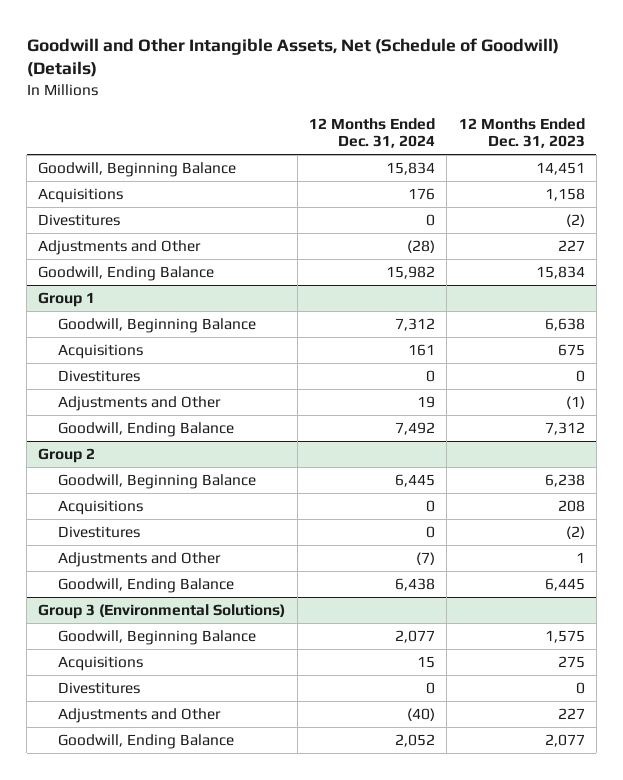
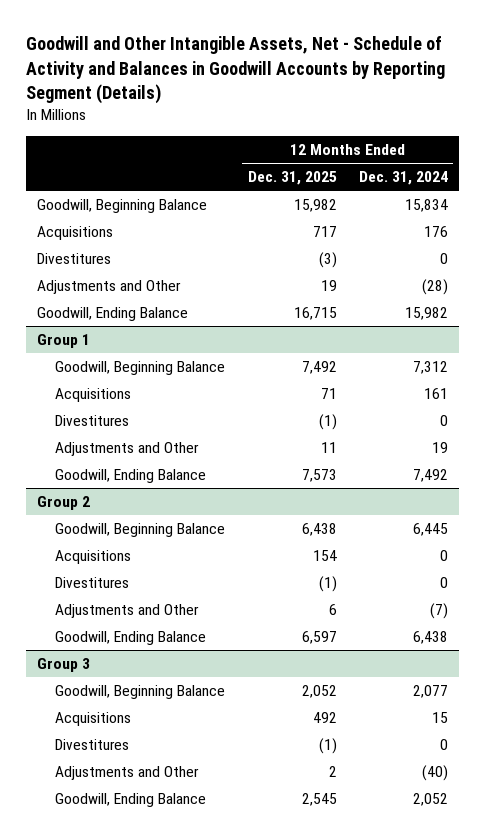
[26,37,559,78] Goodwill and Other Intangible Assets, Net (Schedule of Goodwill) (Details) -> [25,36,445,105] Goodwill and Other Intangible Assets, Net - Schedule of Activity and Balances in Goodwill Accounts by Reporting Segment (Details)
[458,117,585,149] 12 Months Ended Dec. 31, 2023 -> none
none -> [247,171,337,186] Dec. 31, 2025
[38,603,286,619] Group 3 (Environmental Solutions) -> [37,658,91,673] Group 3

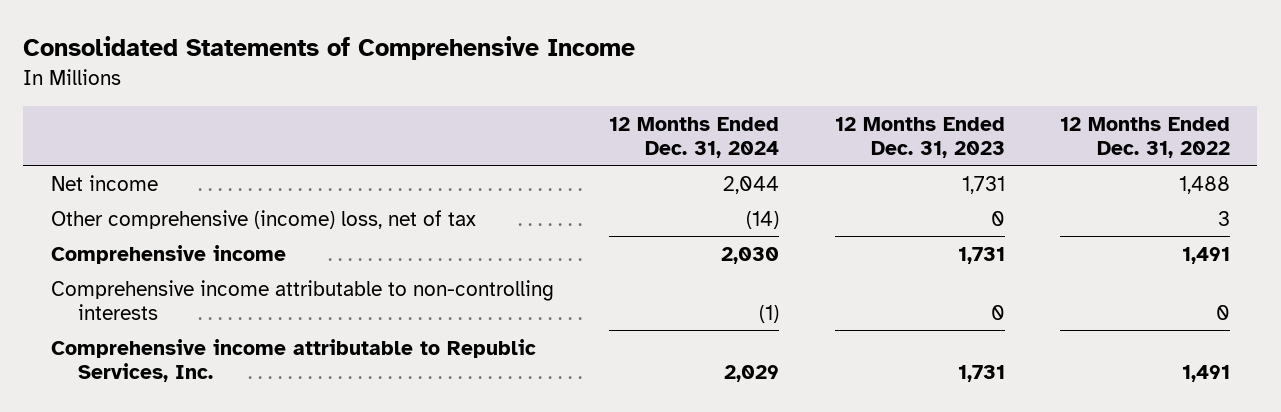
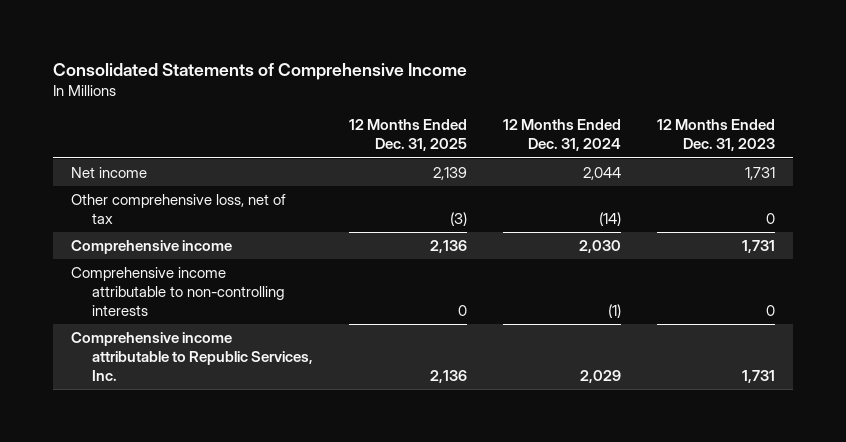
[1059,116,1230,159] 12 Months Ended Dec. 31, 2022 -> none
none -> [349,119,468,152] 12 Months Ended Dec. 31, 2025
[51,209,477,229] Other comprehensive (income) loss, net of tax -> [70,194,286,225] Other comprehensive loss, net of tax

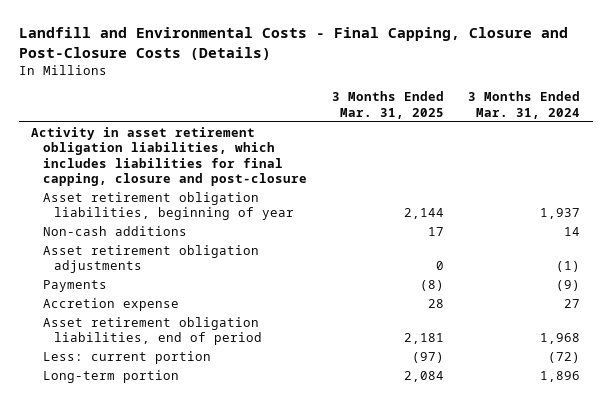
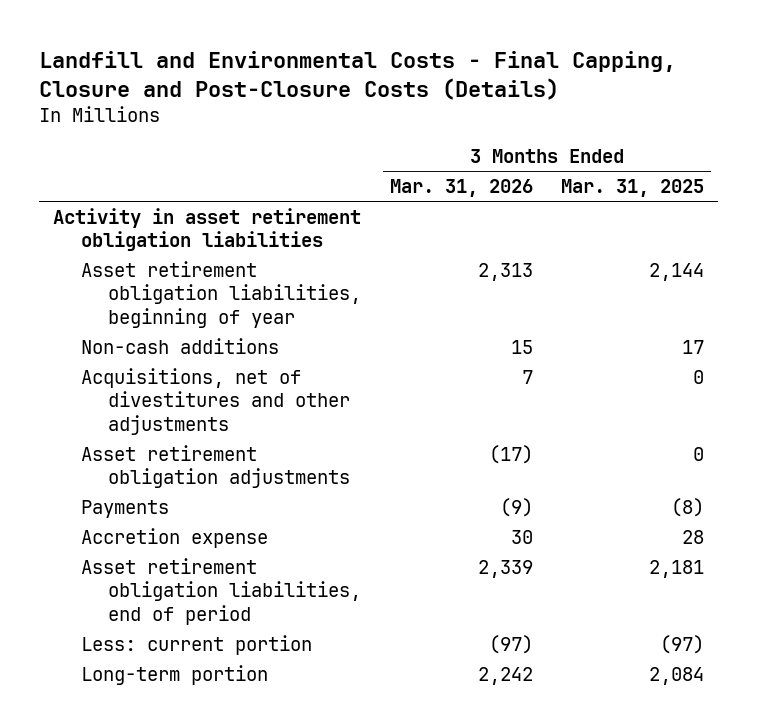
[468,91,581,119] 3 Months Ended Mar. 31, 2024 -> none
none -> [389,179,533,198] Mar. 31, 2026
[31,126,307,187] Activity in asset retirement obligation liabilities, which includes liabilities for final capping, closure and post-closure -> [52,207,361,252] Activity in asset retirement obligation liabilities
none -> [80,367,351,435] Acquisitions, net of divestitures and other adjustments

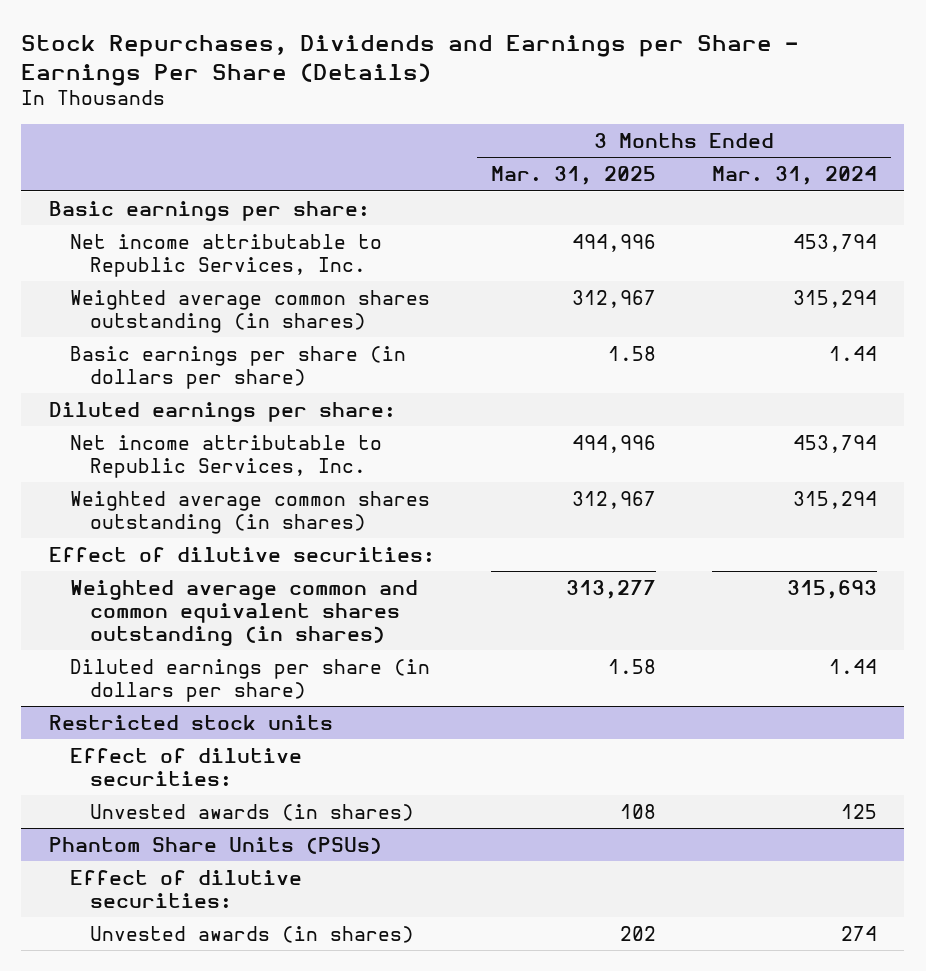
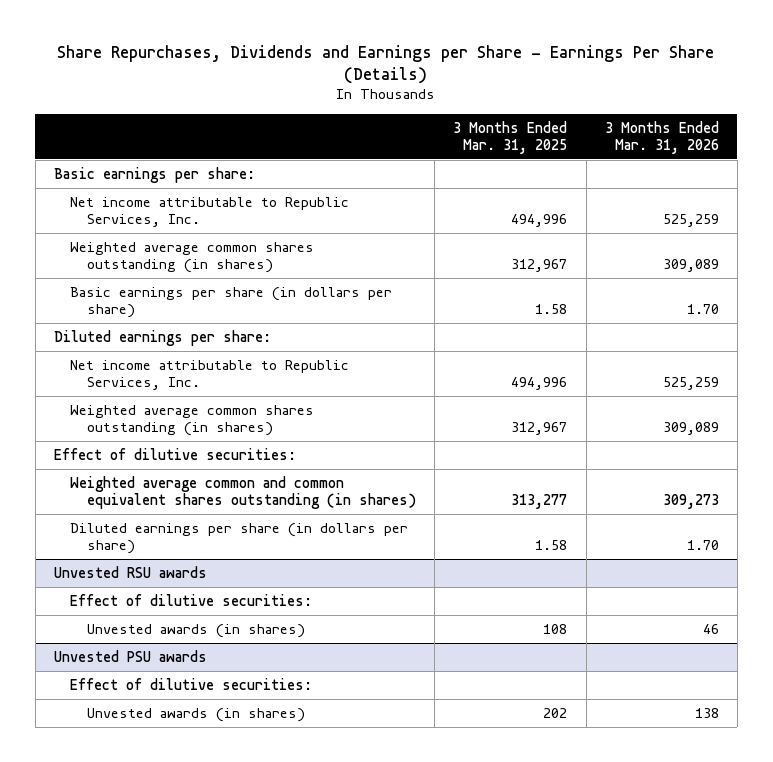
[21,34,799,86] Stock Repurchases, Dividends and Earnings per Share - Earnings Per Share (Details) -> [57,44,715,84] Share Repurchases, Dividends and Earnings per Share - Earnings Per Share (Details)
[711,166,877,186] Mar. 31, 2024 -> none
none -> [604,120,719,154] 3 Months Ended Mar. 31, 2026
[49,714,334,730] Restricted stock units -> [53,565,207,578] Unvested RSU awards
[49,836,383,854] Phantom Share Units (PSUs) -> none
none -> [53,649,207,662] Unvested PSU awards

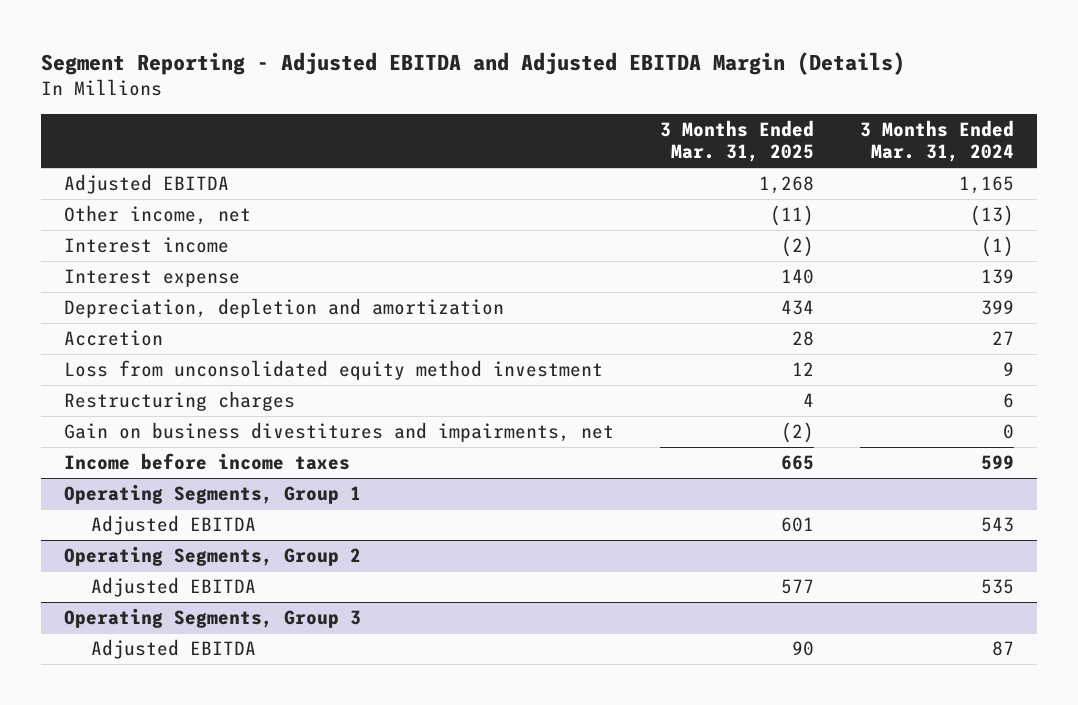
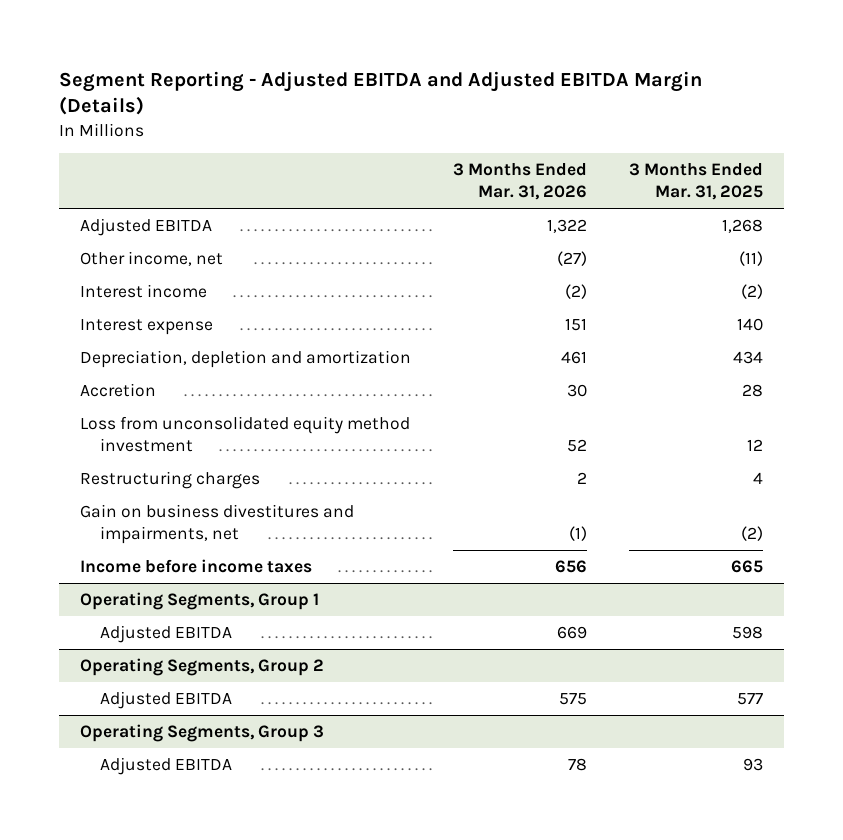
[859,120,1014,163] 3 Months Ended Mar. 31, 2024 -> none
none -> [452,163,587,201] 3 Months Ended Mar. 31, 2026
[780,517,814,533] 601 -> [731,626,763,640] 598
[791,641,814,657] 90 -> [742,758,763,772] 93

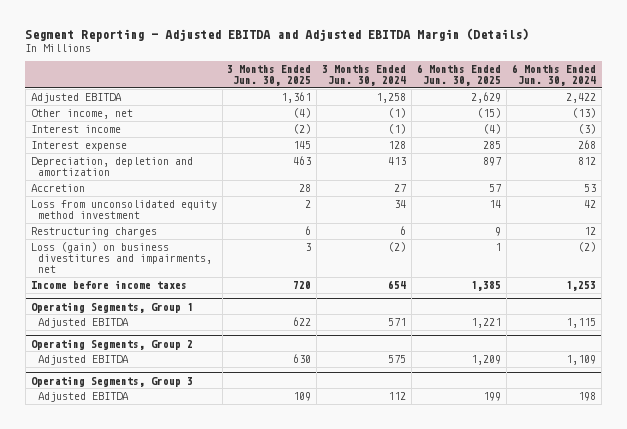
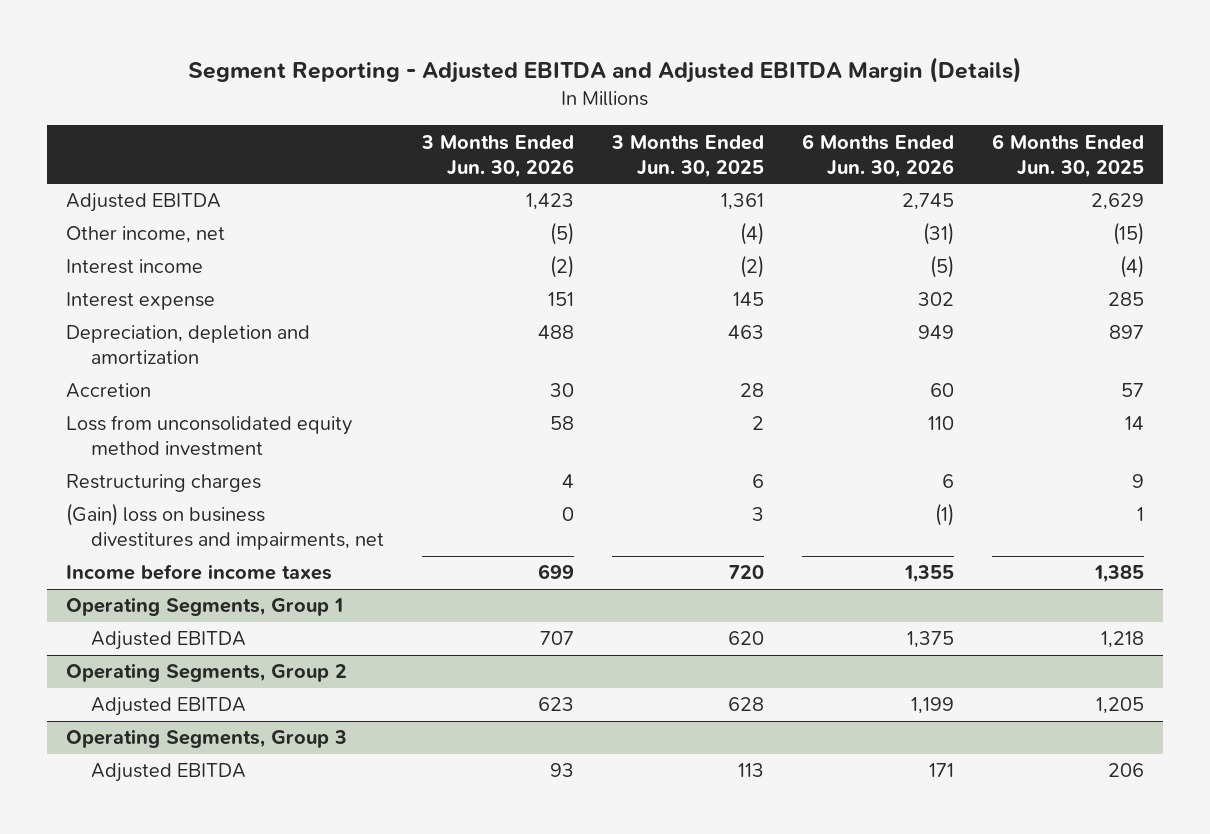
[322,64,407,86] 3 Months Ended Jun. 30, 2024 -> none
[512,63,597,86] 6 Months Ended Jun. 30, 2024 -> none
none -> [420,134,574,178] 3 Months Ended Jun. 30, 2026
none -> [801,133,954,178] 6 Months Ended Jun. 30, 2026
[30,242,212,273] Loss (gain) on business divestitures and impairments, net -> [66,503,385,551] (Gain) loss on business divestitures and impairments, net
[293,317,312,327] 622 -> [727,631,764,646] 620
[471,318,502,329] 1,221 -> [1100,631,1144,649] 1,218
[293,354,312,364] 630 -> [727,697,764,712] 628
[471,355,502,366] 1,209 -> [1095,697,1144,715] 1,205
[293,392,312,402] 109 -> [737,763,764,778] 113
[483,392,502,402] 199 -> [1107,763,1144,778] 206

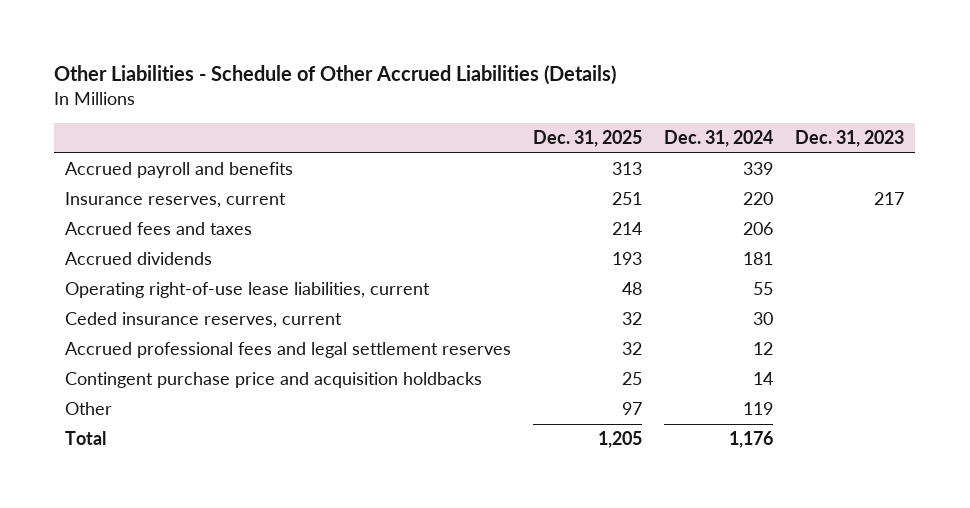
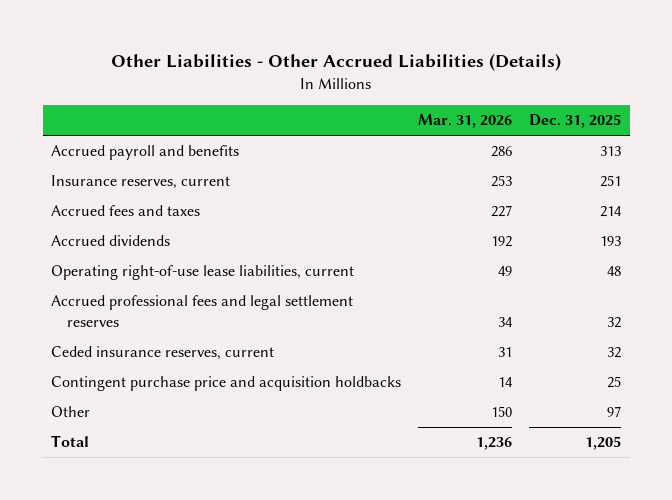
[54,65,617,86] Other Liabilities - Schedule of Other Accrued Liabilities (Details) -> [111,53,562,72] Other Liabilities - Other Accrued Liabilities (Details)
[664,130,774,148] Dec. 31, 2024 -> none
[795,130,905,148] Dec. 31, 2023 -> none
none -> [418,114,513,129] Mar. 31, 2026
[65,312,343,329] Ceded insurance reserves, current -> [51,346,275,361] Ceded insurance reserves, current

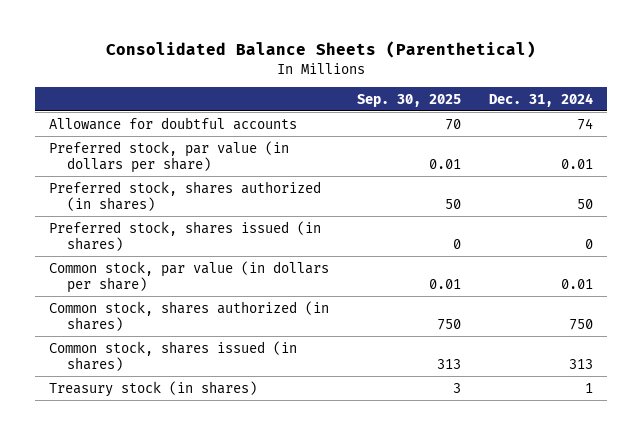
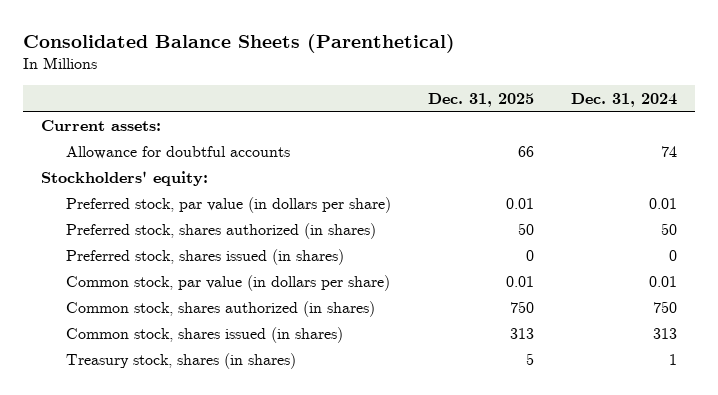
[356,93,461,107] Sep. 30, 2025 -> none
none -> [427,92,534,107] Dec. 31, 2025
none -> [41,119,162,131] Current assets:
none -> [41,170,209,186] Stockholders' equity:
[48,380,257,397] Treasury stock (in shares) -> [66,352,297,369] Treasury stock, shares (in shares)

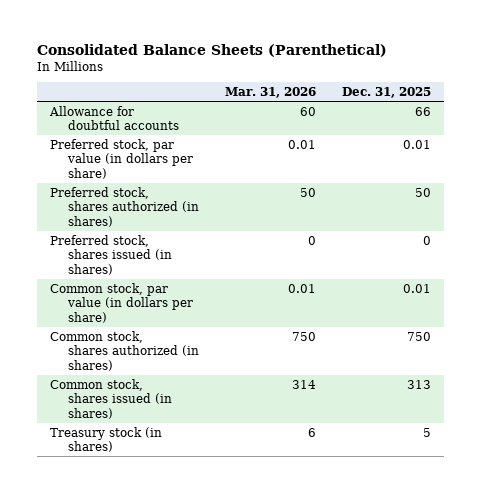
[570,92,677,107] Dec. 31, 2024 -> none
none -> [224,86,316,98] Mar. 31, 2026
[41,119,162,131] Current assets: -> none
[41,170,209,186] Stockholders' equity: -> none
[66,352,297,369] Treasury stock, shares (in shares) -> [50,426,163,453] Treasury stock (in shares)

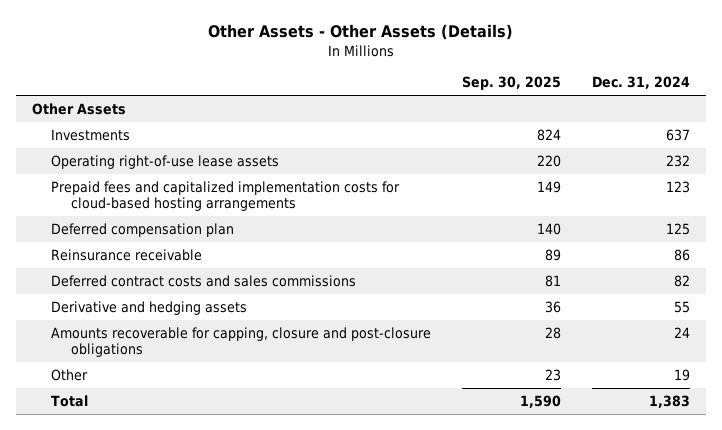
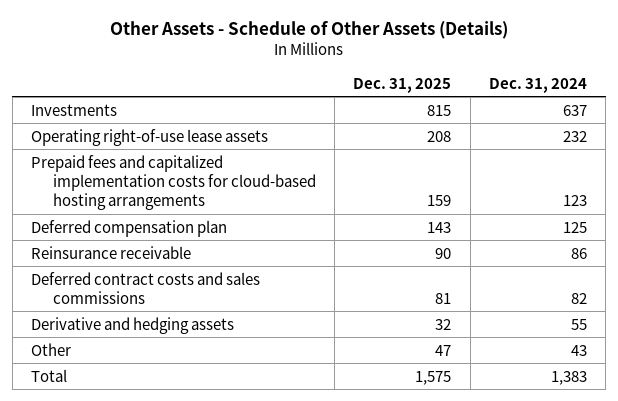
[208,24,514,41] Other Assets - Other Assets (Details) -> [109,21,508,40] Other Assets - Schedule of Other Assets (Details)
[462,76,562,91] Sep. 30, 2025 -> none
none -> [353,77,452,93] Dec. 31, 2025
[31,102,126,115] Other Assets -> none
[51,326,432,358] Amounts recoverable for capping, closure and post-closure obligations -> none
[674,368,691,381] 19 -> [570,344,587,356] 43

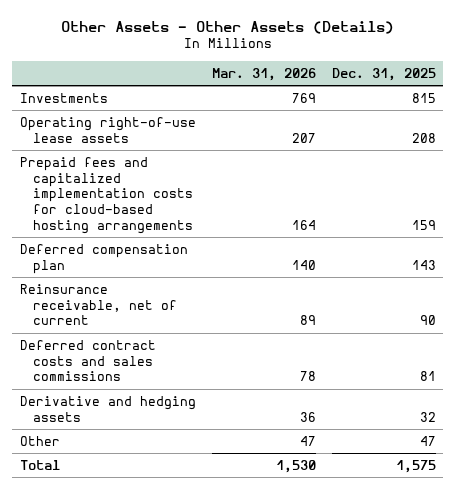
[109,21,508,40] Other Assets - Schedule of Other Assets (Details) -> [60,20,394,34] Other Assets - Other Assets (Details)
[488,77,587,93] Dec. 31, 2024 -> none
none -> [211,67,316,81] Mar. 31, 2026
[31,245,192,259] Reinsurance receivable -> [20,283,178,326] Reinsurance receivable, net of current

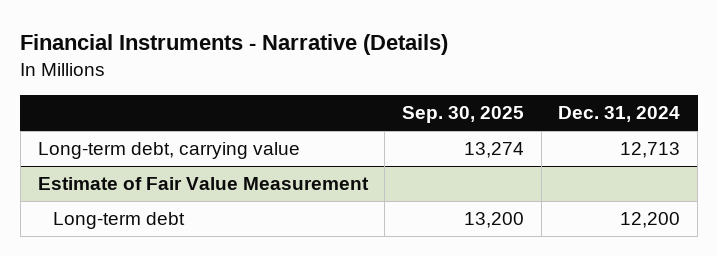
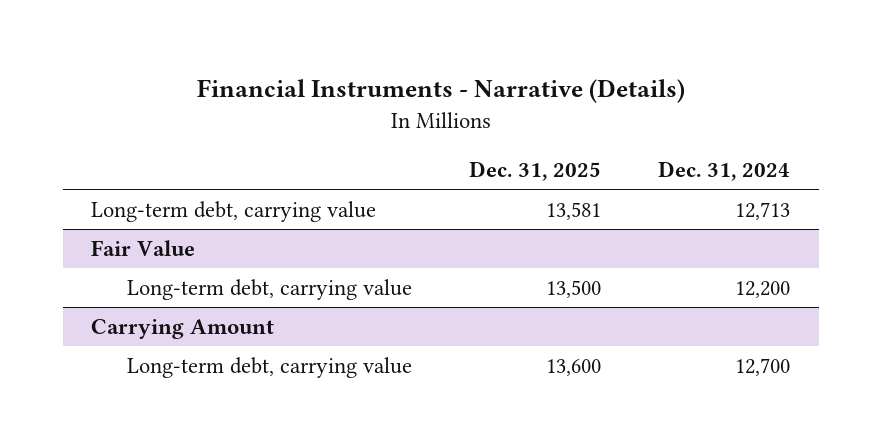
[402,106,525,124] Sep. 30, 2025 -> none
none -> [468,160,601,181] Dec. 31, 2025
[37,177,369,191] Estimate of Fair Value Measurement -> [91,239,196,256] Fair Value
[52,212,185,230] Long-term debt -> [126,278,412,300] Long-term debt, carrying value
none -> [91,318,275,339] Carrying Amount
none -> [126,356,412,378] Long-term debt, carrying value

